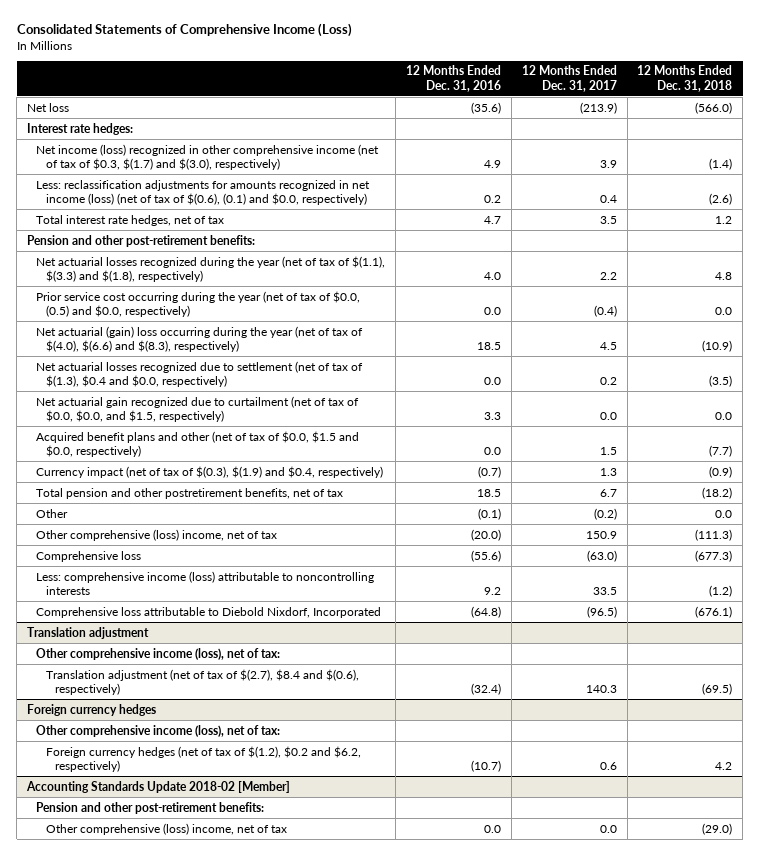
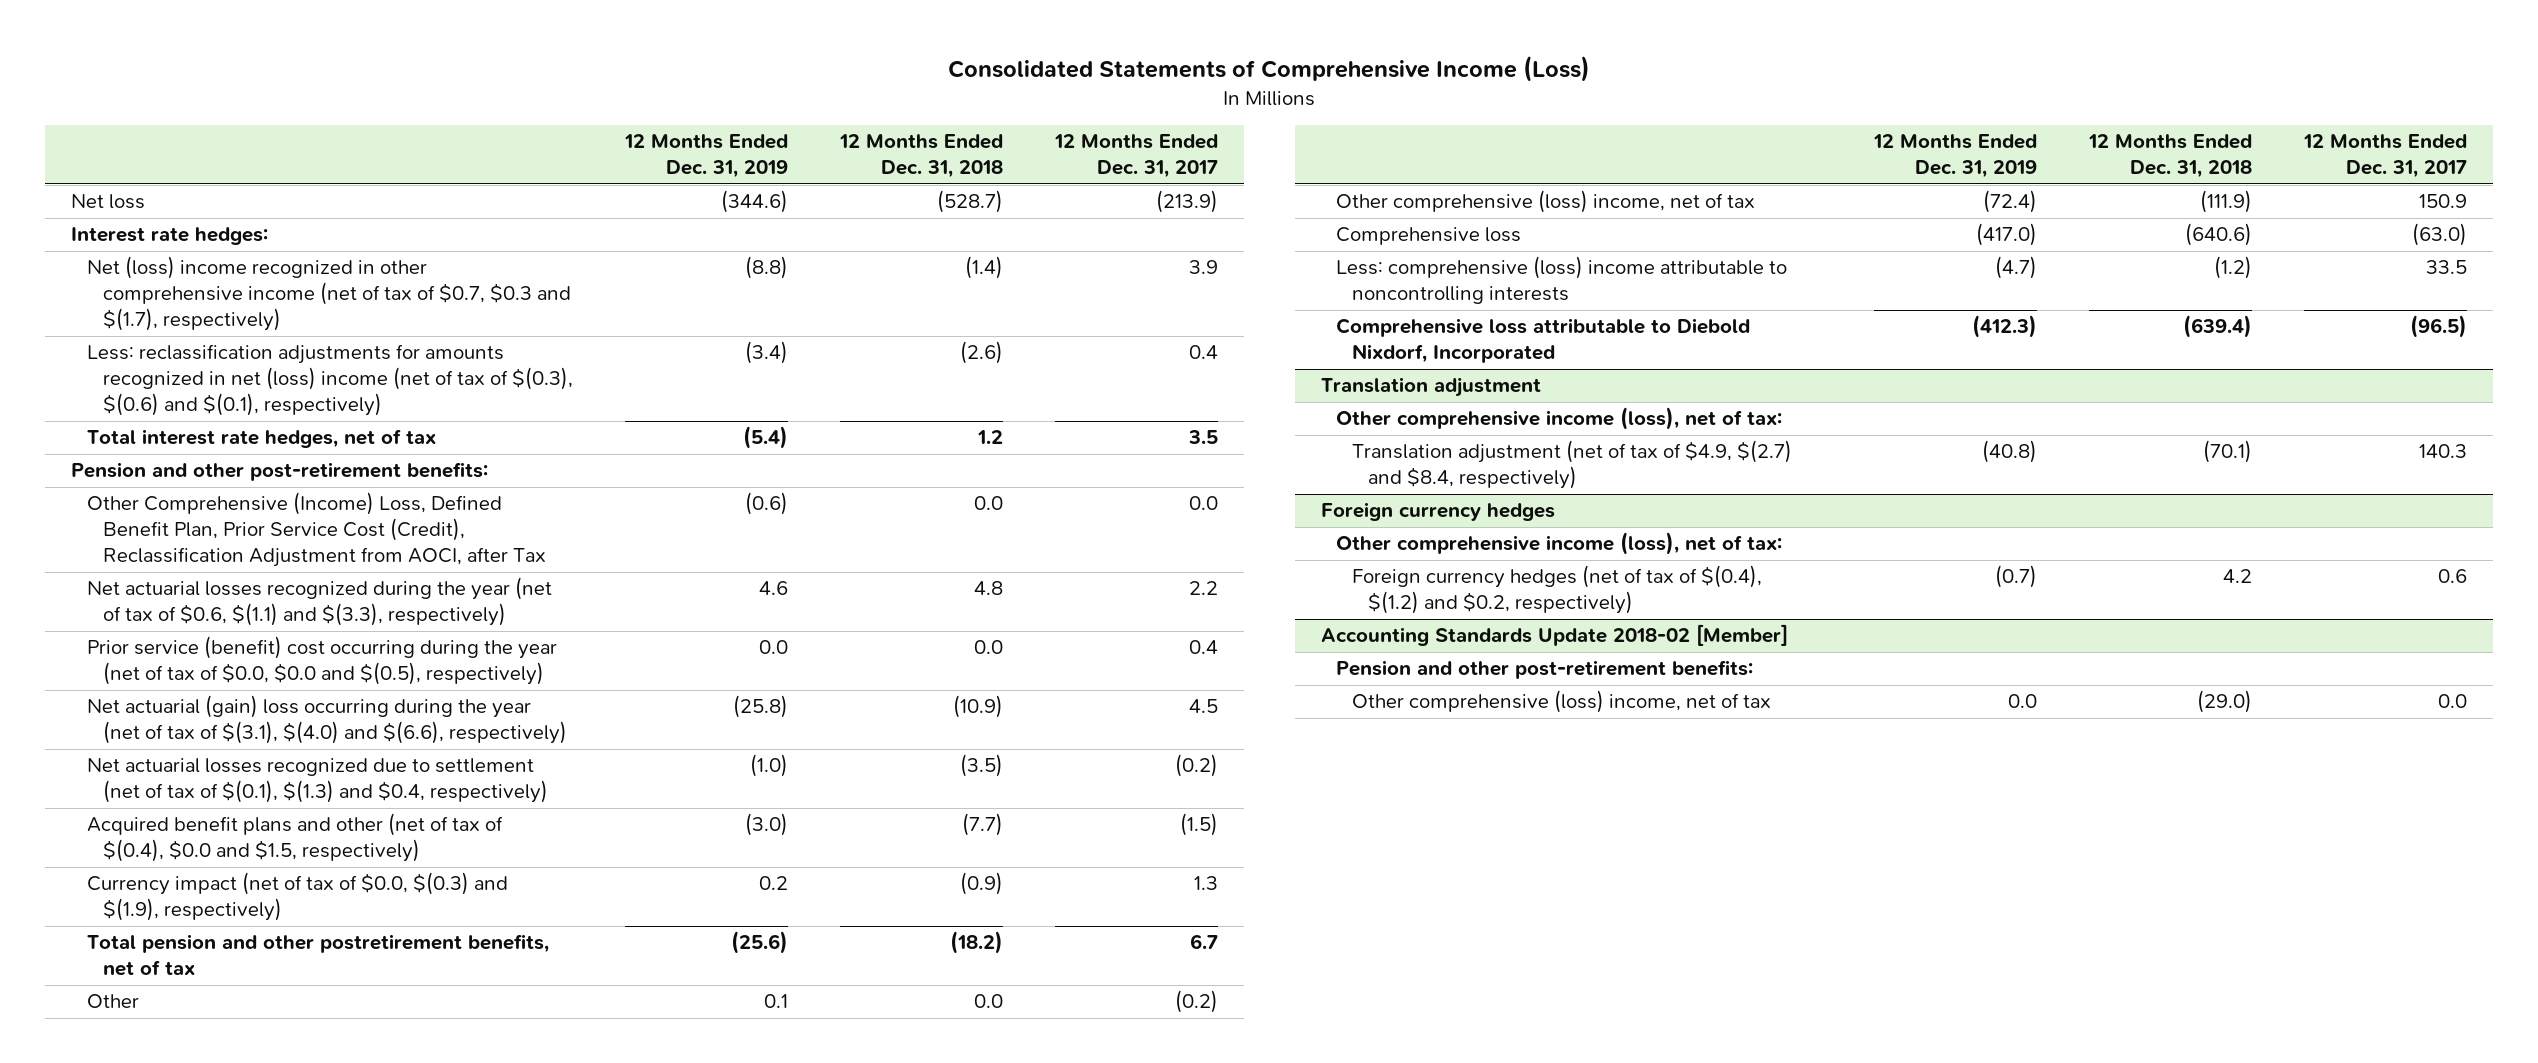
[406,65,502,92] 12 Months Ended Dec. 31, 2016 -> none
none -> [623,134,788,179] 12 Months Ended Dec. 31, 2019
[695,101,733,114] (566.0) -> [936,190,1003,214] (528.7)
[36,143,380,170] Net income (loss) recognized in other comprehensive income (net of tax of $0.3, $(1.7) and $(3.0), respectively) -> [87,256,572,332] Net (loss) income recognized in other comprehensive income (net of tax of $0.7, $0.3 and $(1.7), respectively)
[36,179,371,205] Less: reclassification adjustments for amounts recognized in net income (loss) (net of tax of $(0.6), (0.1) and $0.0, respectively) -> [87,344,574,417] Less: reclassification adjustments for amounts recognized in net (loss) income (net of tax of $(0.3), $(0.6) and $(0.1), respectively)
[36,395,360,422] Net actuarial gain recognized due to curtailment (net of tax of $0.0, $0.0, and $1.5, respectively) -> none
none -> [87,492,547,568] Other Comprehensive (Income) Loss, Defined Benefit Plan, Prior Service Cost (Credit), Reclassification Adjustment from AOCI, after Tax
[36,255,386,282] Net actuarial losses recognized during the year (net of tax of $(1.1), $(3.3) and $(1.8), respectively) -> [87,577,553,627] Net actuarial losses recognized during the year (net of tax of $0.6, $(1.1) and $(3.3), respectively)
[36,290,361,317] Prior service cost occurring during the year (net of tax of $0.0, (0.5) and $0.0, respectively) -> [87,636,558,686] Prior service (benefit) cost occurring during the year (net of tax of $0.0, $0.0 and $(0.5), respectively)
[593,304,617,317] (0.4) -> [1188,640,1218,655] 0.4
[36,325,364,352] Net actuarial (gain) loss occurring during the year (net of tax of $(4.0), $(6.6) and $(8.3), respectively) -> [87,695,568,745] Net actuarial (gain) loss occurring during the year (net of tax of $(3.1), $(4.0) and $(6.6), respectively)
[36,360,364,387] Net actuarial losses recognized due to settlement (net of tax of $(1.3), $0.4 and $0.0, respectively) -> [87,758,549,804] Net actuarial losses recognized due to settlement (net of tax of $(0.1), $(1.3) and $0.4, respectively)
[599,376,617,385] 0.2 -> [1174,754,1218,778] (0.2)
[36,430,360,457] Acquired benefit plans and other (net of tax of $0.0, $1.5 and $0.0, respectively) -> [87,813,504,863] Acquired benefit plans and other (net of tax of $(0.4), $0.0 and $1.5, respectively)
[599,446,617,455] 1.5 -> [1179,813,1218,837] (1.5)
[36,465,384,478] Currency impact (net of tax of $(0.3), $(1.9) and $0.4, respectively) -> [87,872,509,922] Currency impact (net of tax of $0.0, $(0.3) and $(1.9), respectively)
[695,528,733,541] (111.3) -> [2200,190,2253,214] (111.9)
[695,549,733,562] (677.3) -> [2185,223,2253,247] (640.6)
[36,570,375,595] Less: comprehensive income (loss) attributable to noncontrolling interests -> [1336,256,1788,305] Less: comprehensive (loss) income attributable to noncontrolling interests
[695,605,733,618] (676.1) -> [2183,315,2253,339] (639.4)
[45,668,359,695] Translation adjustment (net of tax of $(2.7), $8.4 and $(0.6), respectively) -> [1352,440,1793,490] Translation adjustment (net of tax of $4.9, $(2.7) and $8.4, respectively)
[702,682,733,695] (69.5) -> [2203,440,2253,464] (70.1)
[45,745,361,772] Foreign currency hedges (net of tax of $(1.2), $0.2 and $6.2, respectively) -> [1352,565,1763,615] Foreign currency hedges (net of tax of $(0.4), $(1.2) and $0.2, respectively)

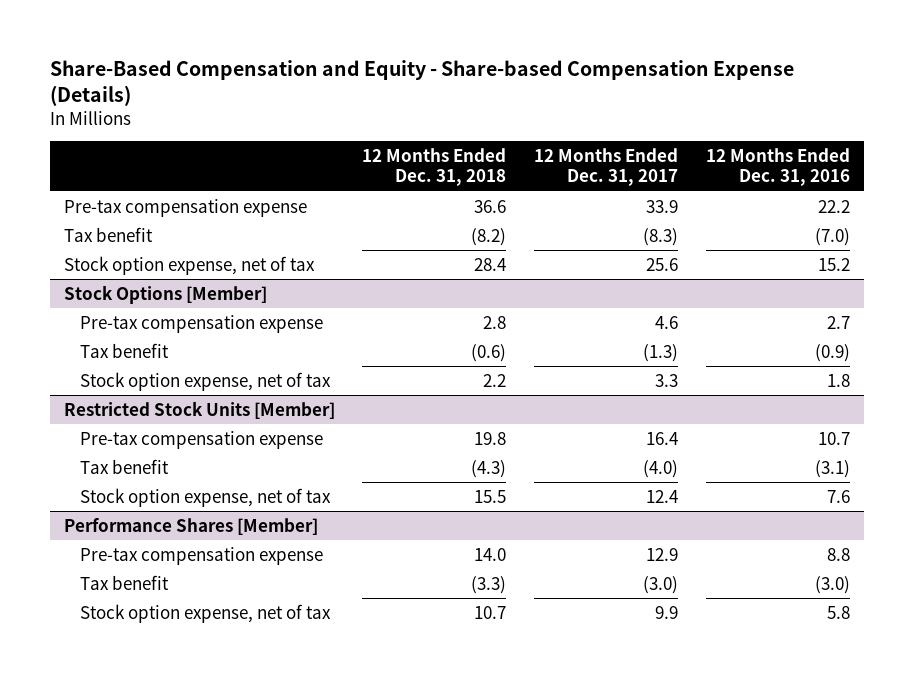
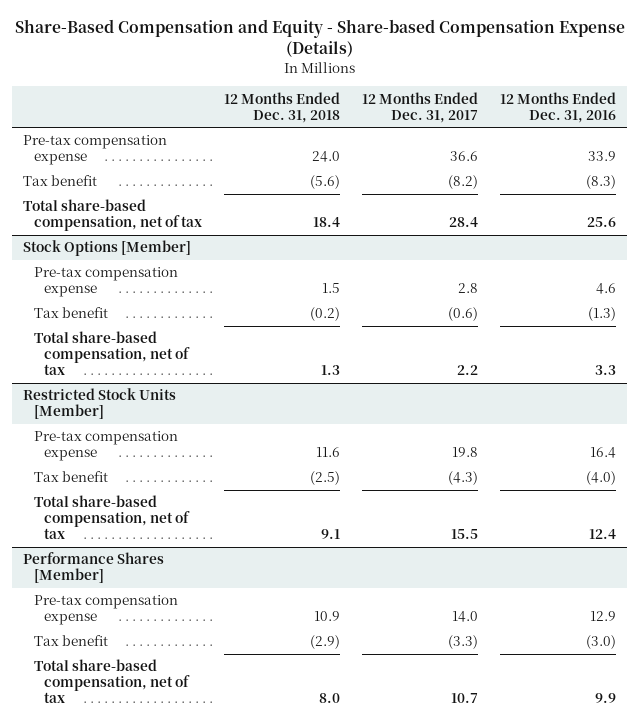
[474,199,507,213] 36.6 -> [311,151,340,163] 24.0
[646,199,679,213] 33.9 -> [449,151,478,162] 36.6
[817,199,850,213] 22.2 -> [587,151,616,162] 33.9
[471,227,507,246] (8.2) -> [309,175,340,190] (5.6)
[643,227,679,246] (8.3) -> [447,175,478,190] (8.2)
[814,227,850,246] (7.0) -> [585,175,616,190] (8.3)
[63,255,315,275] Stock option expense, net of tax -> [23,199,202,232] Total share-based compensation, net of tax
[474,257,507,271] 28.4 -> [312,217,340,228] 18.4
[646,257,679,271] 25.6 -> [448,217,478,228] 28.4
[817,257,850,271] 15.2 -> [586,217,616,228] 25.6
[483,315,507,329] 2.8 -> [321,283,340,294] 1.5
[655,315,679,329] 4.6 -> [457,283,478,294] 2.8
[826,315,850,329] 2.7 -> [595,283,616,295] 4.6
[471,343,507,362] (0.6) -> [309,307,340,322] (0.2)
[643,343,679,362] (1.3) -> [447,307,478,322] (0.6)
[814,343,850,362] (0.9) -> [587,307,616,322] (1.3)
[80,371,332,391] Stock option expense, net of tax -> [33,331,191,376] Total share-based compensation, net of tax
[483,373,507,387] 2.2 -> [320,365,340,376] 1.3
[655,373,679,387] 3.3 -> [456,365,478,376] 2.2
[826,373,850,387] 1.8 -> [594,365,616,376] 3.3
[474,431,507,445] 19.8 -> [315,447,340,458] 11.6
[646,431,679,445] 16.4 -> [451,447,478,458] 19.8
[817,431,850,445] 10.7 -> [589,447,616,459] 16.4
[471,459,507,478] (4.3) -> [309,471,340,486] (2.5)
[643,459,679,478] (4.0) -> [447,471,478,486] (4.3)
[814,459,850,478] (3.1) -> [585,471,616,486] (4.0)
[80,487,332,507] Stock option expense, net of tax -> [33,495,191,540] Total share-based compensation, net of tax
[474,489,507,503] 15.5 -> [320,529,340,540] 9.1
[646,489,679,503] 12.4 -> [450,529,478,540] 15.5
[826,489,850,503] 7.6 -> [588,529,616,540] 12.4
[474,547,507,561] 14.0 -> [313,611,340,622] 10.9
[646,547,679,561] 12.9 -> [451,611,478,623] 14.0
[826,547,850,561] 8.8 -> [589,611,616,622] 12.9
[471,575,507,594] (3.3) -> [309,635,340,650] (2.9)
[643,575,679,594] (3.0) -> [447,635,478,650] (3.3)
[80,603,332,623] Stock option expense, net of tax -> [33,659,191,704] Total share-based compensation, net of tax
[474,605,507,619] 10.7 -> [318,693,340,704] 8.0
[655,605,679,619] 9.9 -> [450,693,478,704] 10.7
[826,605,850,619] 5.8 -> [594,693,616,704] 9.9

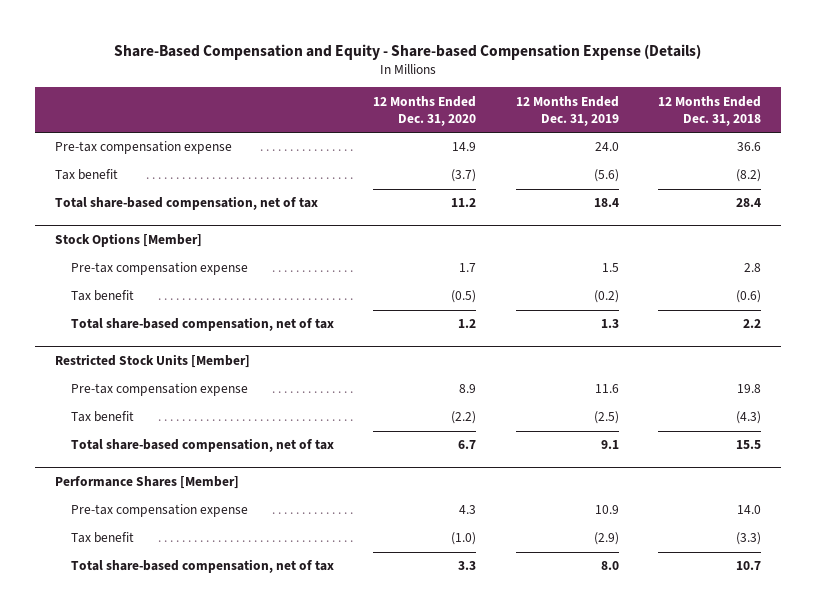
[361,91,478,123] 12 Months Ended Dec. 31, 2017 -> none
[499,91,616,123] 12 Months Ended Dec. 31, 2016 -> none
none -> [373,95,477,126] 12 Months Ended Dec. 31, 2020
none -> [515,95,619,126] 12 Months Ended Dec. 31, 2019
[311,151,340,163] 24.0 -> [737,142,762,152] 36.6
[309,175,340,190] (5.6) -> [736,169,762,183] (8.2)
[312,217,340,228] 18.4 -> [736,198,762,208] 28.4
[321,283,340,294] 1.5 -> [744,263,762,273] 2.8
[309,307,340,322] (0.2) -> [736,290,762,304] (0.6)
[320,365,340,376] 1.3 -> [743,319,762,329] 2.2
[315,447,340,458] 11.6 -> [737,384,762,394] 19.8
[309,471,340,486] (2.5) -> [736,411,762,425] (4.3)
[320,529,340,540] 9.1 -> [736,440,762,450] 15.5
[313,611,340,622] 10.9 -> [737,505,762,515] 14.0
[309,635,340,650] (2.9) -> [736,532,762,546] (3.3)
[318,693,340,704] 8.0 -> [736,561,762,571] 10.7

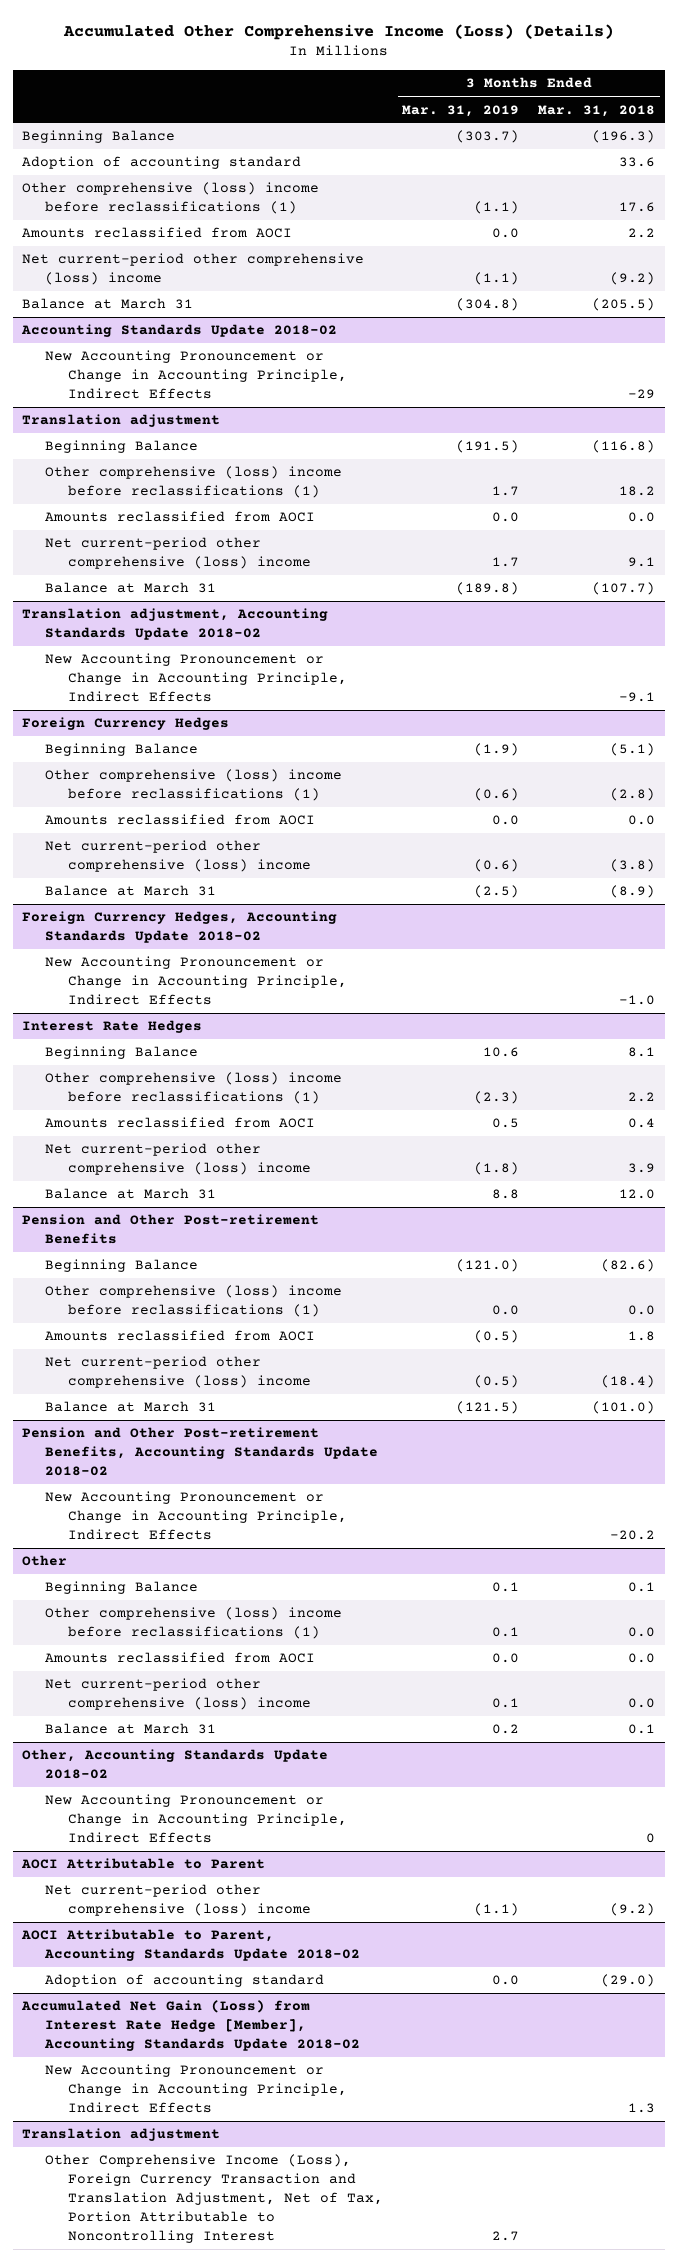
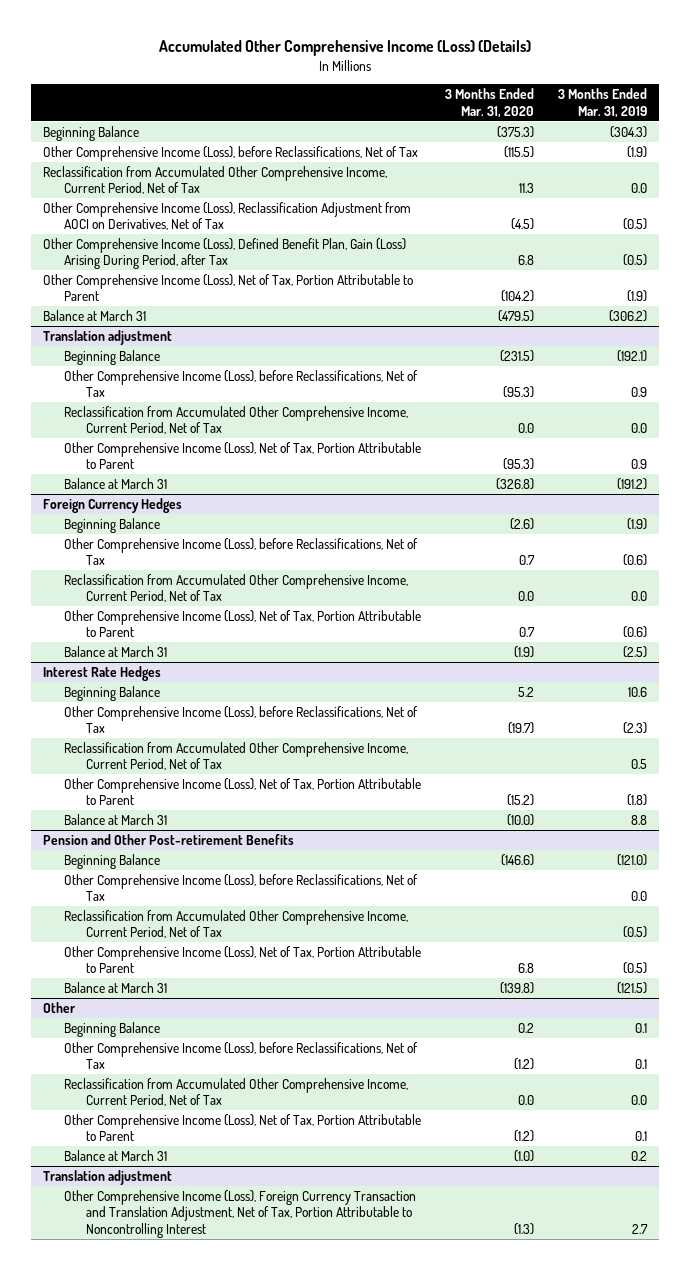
[538,104,656,117] Mar. 31, 2018 -> none
none -> [445,88,535,118] 3 Months Ended Mar. 31, 2020
[22,156,302,170] Adoption of accounting standard -> none
[21,324,338,338] Accounting Standards Update 2018-02 -> none
[45,350,348,400] New Accounting Pronouncement or Change in Accounting Principle, Indirect Effects -> none
[456,130,520,144] (303.7) -> [609,125,647,138] (304.3)
[22,182,320,215] Other comprehensive (loss) income before reclassifications (1) -> [42,145,418,161] Other Comprehensive Income (Loss), before Reclassifications, Net of Tax
[474,201,520,215] (1.1) -> [626,145,647,158] (1.9)
[22,227,293,239] Amounts reclassified from AOCI -> [42,165,387,195] Reclassification from Accumulated Other Comprehensive Income, Current Period, Net of Tax
none -> [42,201,411,231] Other Comprehensive Income (Loss), Reclassification Adjustment from AOCI on Derivatives, Net of Tax
none -> [42,237,406,270] Other Comprehensive Income (Loss), Defined Benefit Plan, Gain (Loss) Arising During Period, after Tax
[22,253,365,286] Net current-period other comprehensive (loss) income -> [42,273,413,302] Other Comprehensive Income (Loss), Net of Tax, Portion Attributable to Parent
[474,272,520,286] (1.1) -> [626,290,647,303] (1.9)
[456,298,520,312] (304.8) -> [608,309,647,322] (306.2)
[22,608,329,641] Translation adjustment, Accounting Standards Update 2018-02 -> none
[45,653,348,703] New Accounting Pronouncement or Change in Accounting Principle, Indirect Effects -> none
[456,440,520,454] (191.5) -> [616,349,647,362] (192.1)
[45,466,343,499] Other comprehensive (loss) income before reclassifications (1) -> [64,369,419,398] Other Comprehensive Income (Loss), before Reclassifications, Net of Tax
[492,486,520,497] 1.7 -> [630,387,647,398] 0.9
[45,511,316,523] Amounts reclassified from AOCI -> [64,405,409,435] Reclassification from Accumulated Other Comprehensive Income, Current Period, Net of Tax
[45,537,312,570] Net current-period other comprehensive (loss) income -> [64,441,422,470] Other Comprehensive Income (Loss), Net of Tax, Portion Attributable to Parent
[492,557,520,568] 1.7 -> [630,459,647,470] 0.9
[456,582,520,596] (189.8) -> [616,477,647,490] (191.2)
[45,769,343,802] Other comprehensive (loss) income before reclassifications (1) -> [64,537,419,566] Other Comprehensive Income (Loss), before Reclassifications, Net of Tax
[45,814,316,826] Amounts reclassified from AOCI -> [64,573,409,603] Reclassification from Accumulated Other Comprehensive Income, Current Period, Net of Tax
[45,840,312,873] Net current-period other comprehensive (loss) income -> [64,609,422,638] Other Comprehensive Income (Loss), Net of Tax, Portion Attributable to Parent
[22,911,338,944] Foreign Currency Hedges, Accounting Standards Update 2018-02 -> none
[45,956,348,1006] New Accounting Pronouncement or Change in Accounting Principle, Indirect Effects -> none
[45,1072,343,1105] Other comprehensive (loss) income before reclassifications (1) -> [64,705,419,734] Other Comprehensive Income (Loss), before Reclassifications, Net of Tax
[45,1117,316,1129] Amounts reclassified from AOCI -> [64,741,409,771] Reclassification from Accumulated Other Comprehensive Income, Current Period, Net of Tax
[45,1143,312,1176] Net current-period other comprehensive (loss) income -> [64,777,422,806] Other Comprehensive Income (Loss), Net of Tax, Portion Attributable to Parent
[45,1285,343,1318] Other comprehensive (loss) income before reclassifications (1) -> [64,873,419,902] Other Comprehensive Income (Loss), before Reclassifications, Net of Tax
[45,1330,316,1342] Amounts reclassified from AOCI -> [64,909,409,939] Reclassification from Accumulated Other Comprehensive Income, Current Period, Net of Tax
[45,1356,312,1389] Net current-period other comprehensive (loss) income -> [64,945,422,974] Other Comprehensive Income (Loss), Net of Tax, Portion Attributable to Parent
[22,1427,379,1477] Pension and Other Post-retirement Benefits, Accounting Standards Update 2018-02 -> none
[45,1491,348,1541] New Accounting Pronouncement or Change in Accounting Principle, Indirect Effects -> none
[45,1607,343,1640] Other comprehensive (loss) income before reclassifications (1) -> [64,1041,419,1070] Other Comprehensive Income (Loss), before Reclassifications, Net of Tax
[45,1652,316,1664] Amounts reclassified from AOCI -> [64,1077,409,1107] Reclassification from Accumulated Other Comprehensive Income, Current Period, Net of Tax
[45,1678,312,1711] Net current-period other comprehensive (loss) income -> [64,1113,422,1142] Other Comprehensive Income (Loss), Net of Tax, Portion Attributable to Parent
[22,1749,329,1780] Other, Accounting Standards Update 2018-02 -> none
[45,1794,348,1844] New Accounting Pronouncement or Change in Accounting Principle, Indirect Effects -> none
[21,1858,266,1870] AOCI Attributable to Parent -> none
[45,1884,312,1917] Net current-period other comprehensive (loss) income -> none
[21,1929,361,1962] AOCI Attributable to Parent, Accounting Standards Update 2018-02 -> none
[45,1974,325,1988] Adoption of accounting standard -> none
[21,2000,361,2052] Accumulated Net Gain (Loss) from Interest Rate Hedge [Member], Accounting Standards Update 2018-02 -> none
[45,2064,348,2114] New Accounting Pronouncement or Change in Accounting Principle, Indirect Effects -> none

